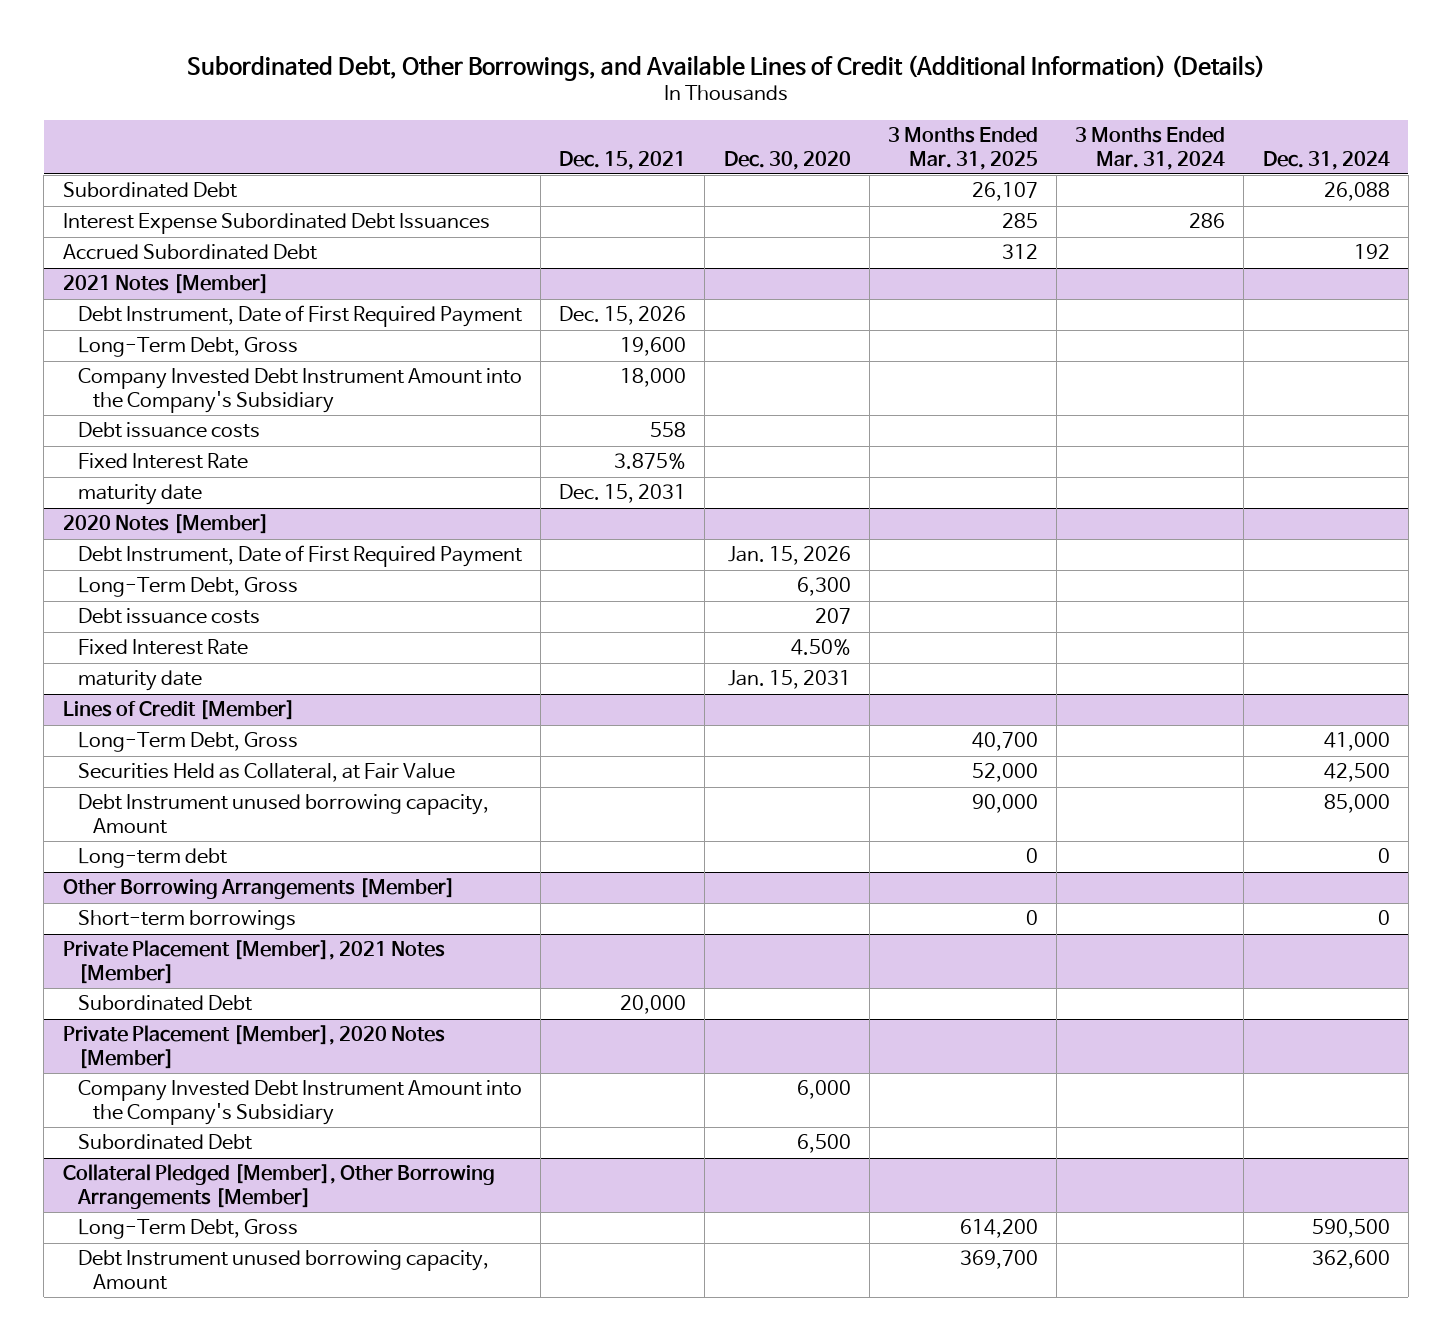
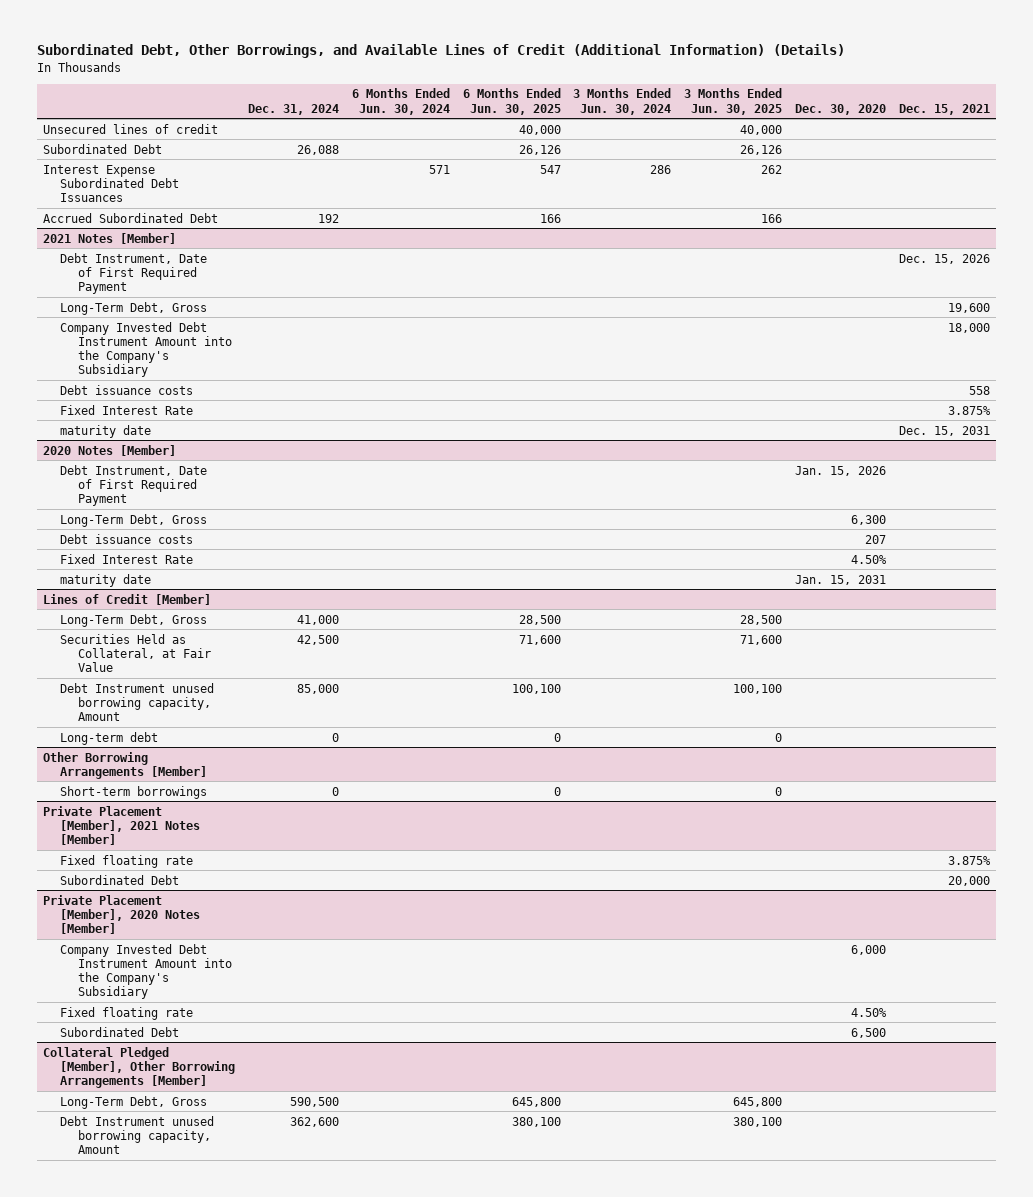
[887,126,1038,170] 3 Months Ended Mar. 31, 2025 -> none
[1075,126,1226,170] 3 Months Ended Mar. 31, 2024 -> none
none -> [351,88,450,115] 6 Months Ended Jun. 30, 2024
none -> [462,88,561,115] 6 Months Ended Jun. 30, 2025
none -> [573,88,672,115] 3 Months Ended Jun. 30, 2024
none -> [684,88,783,115] 3 Months Ended Jun. 30, 2025
none -> [42,123,218,134] Unsecured lines of credit
none -> [60,854,194,868] Fixed floating rate
none -> [60,1006,194,1020] Fixed floating rate

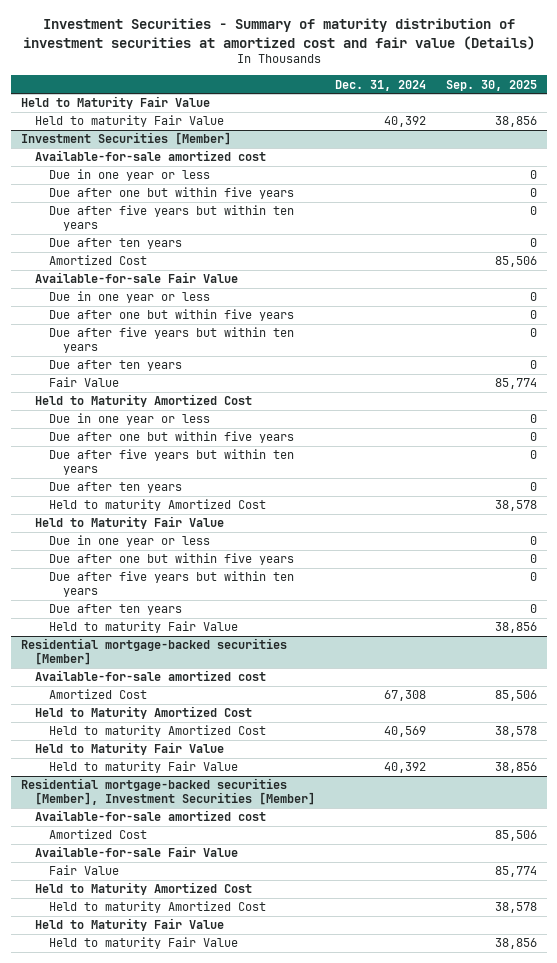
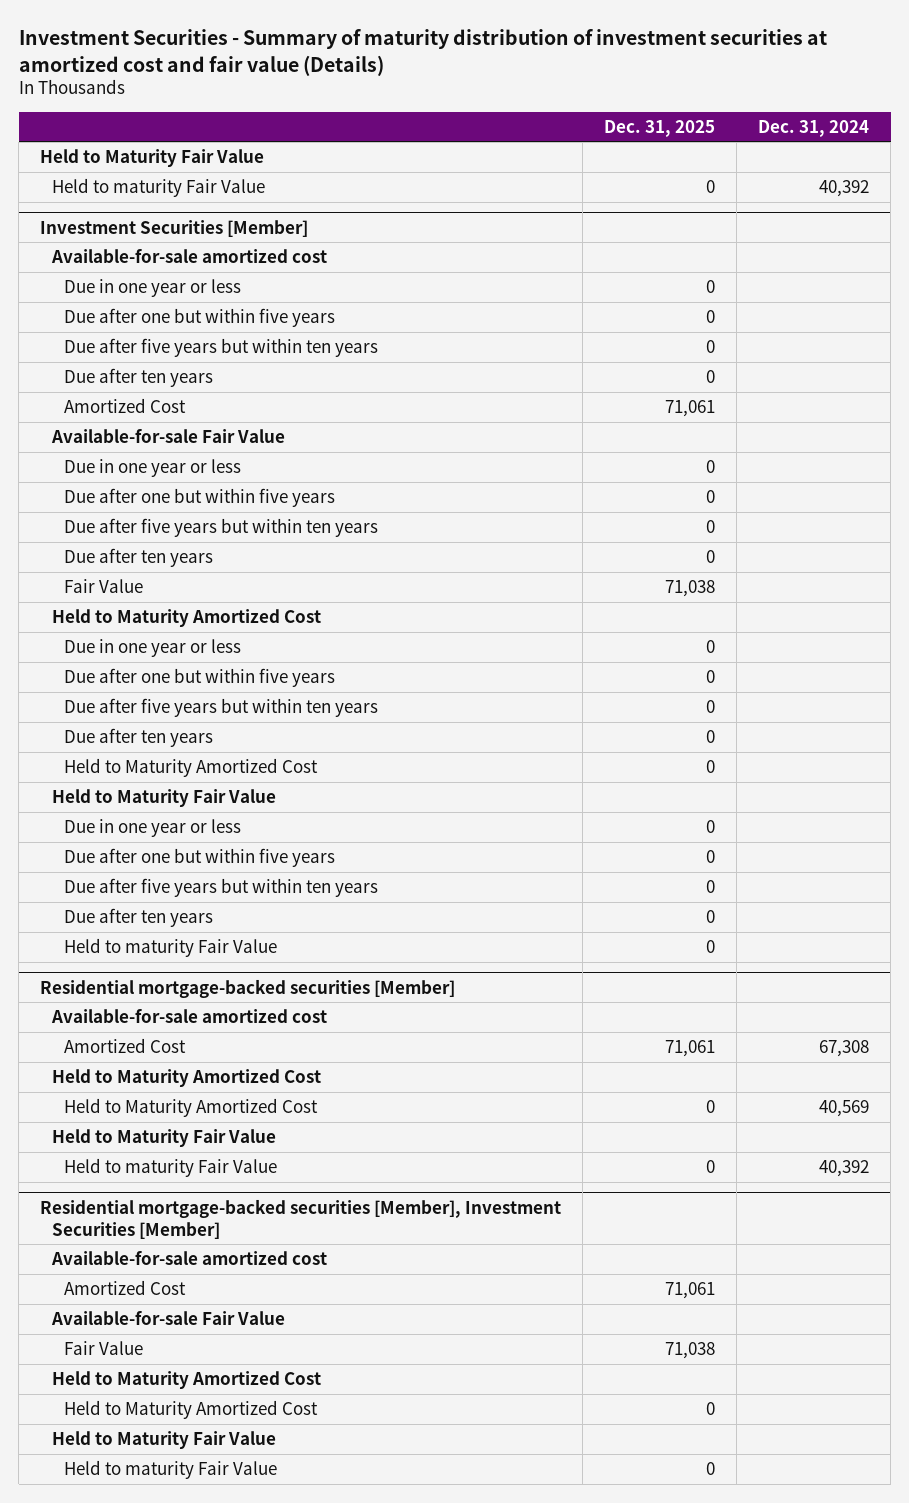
[445,79,537,91] Sep. 30, 2025 -> none
none -> [604,119,716,137] Dec. 31, 2025
[48,499,266,512] Held to maturity Amortized Cost -> [64,757,319,777] Held to Maturity Amortized Cost
[48,725,266,738] Held to maturity Amortized Cost -> [64,1097,319,1117] Held to Maturity Amortized Cost
[48,901,266,914] Held to maturity Amortized Cost -> [64,1399,319,1419] Held to Maturity Amortized Cost

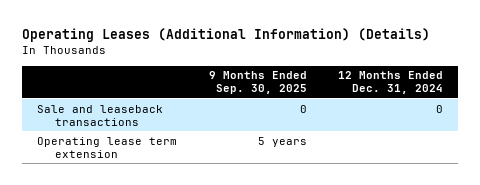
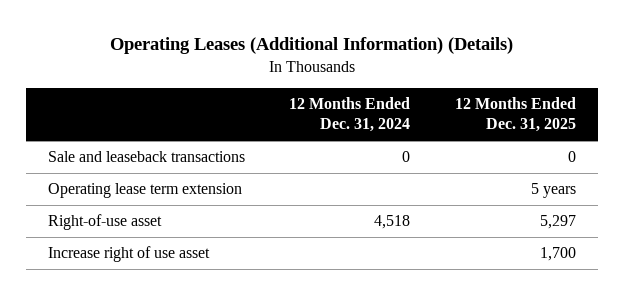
[208,71,307,95] 9 Months Ended Sep. 30, 2025 -> none
none -> [454,96,576,133] 12 Months Ended Dec. 31, 2025
none -> [47,214,162,231] Right-of-use asset
none -> [47,246,210,263] Increase right of use asset

